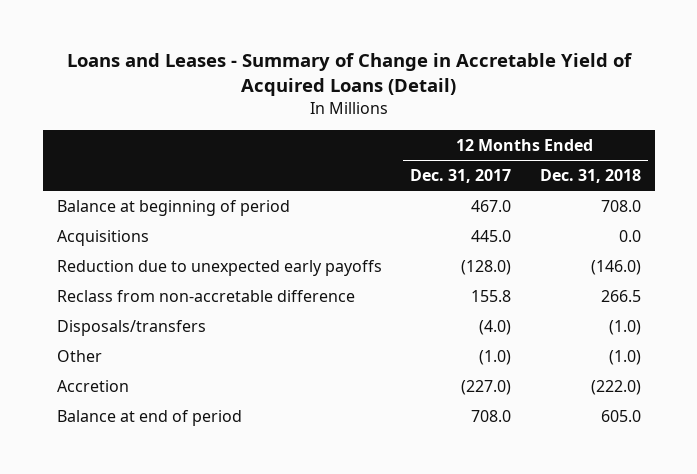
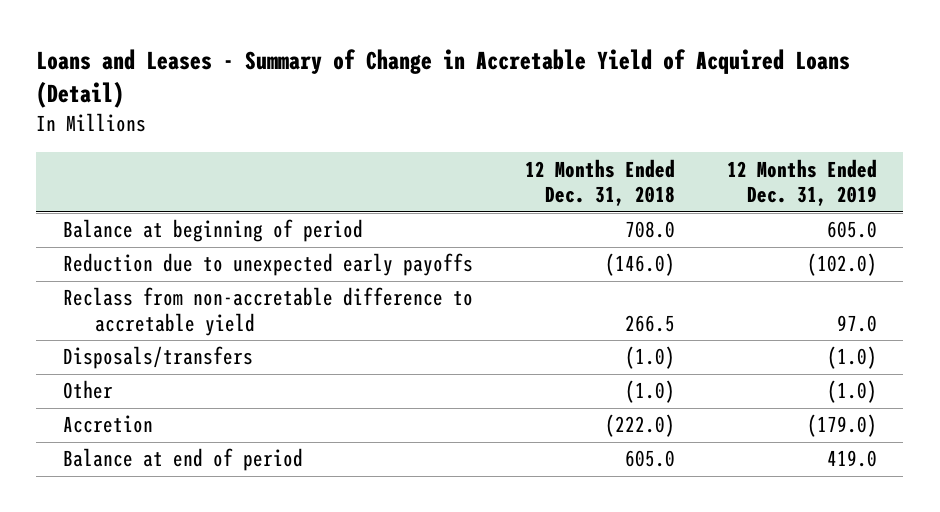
[410,169,512,184] Dec. 31, 2017 -> none
none -> [727,158,878,206] 12 Months Ended Dec. 31, 2019
[56,229,149,246] Acquisitions -> none
[56,289,355,302] Reclass from non-accretable difference -> [62,287,473,336] Reclass from non-accretable difference to accretable yield

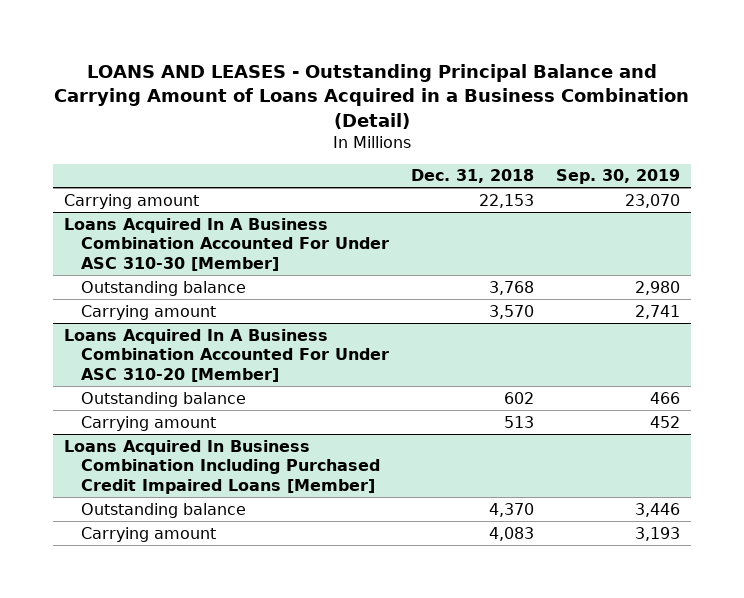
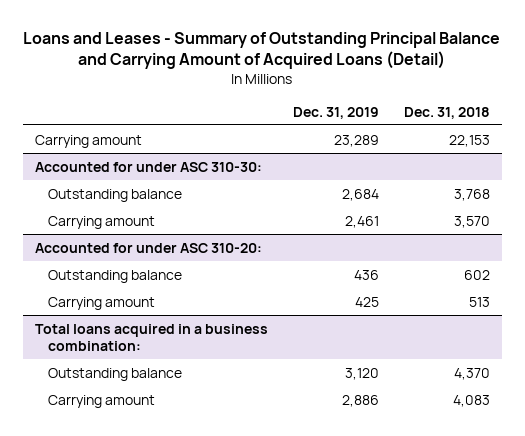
[53,63,689,129] LOANS AND LEASES - Outstanding Principal Balance and Carrying Amount of Loans Acquired in a Business Combination (Detail) -> [23,32,501,70] Loans and Leases - Summary of Outstanding Principal Balance and Carrying Amount of Acquired Loans (Detail)
[555,169,680,185] Sep. 30, 2019 -> none
none -> [292,106,379,119] Dec. 31, 2019
[63,217,390,271] Loans Acquired In A Business Combination Accounted For Under ASC 310-30 [Member] -> [35,161,263,172] Accounted for under ASC 310-30:
[63,328,390,382] Loans Acquired In A Business Combination Accounted For Under ASC 310-20 [Member] -> [35,242,263,253] Accounted for under ASC 310-20:
[63,439,381,494] Loans Acquired In Business Combination Including Purchased Credit Impaired Loans [Member] -> [35,323,269,351] Total loans acquired in a business combination:

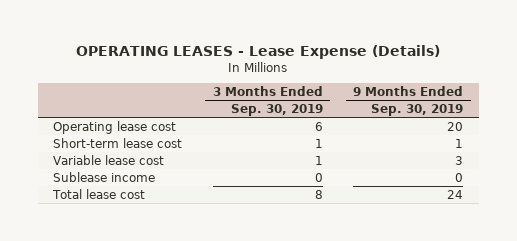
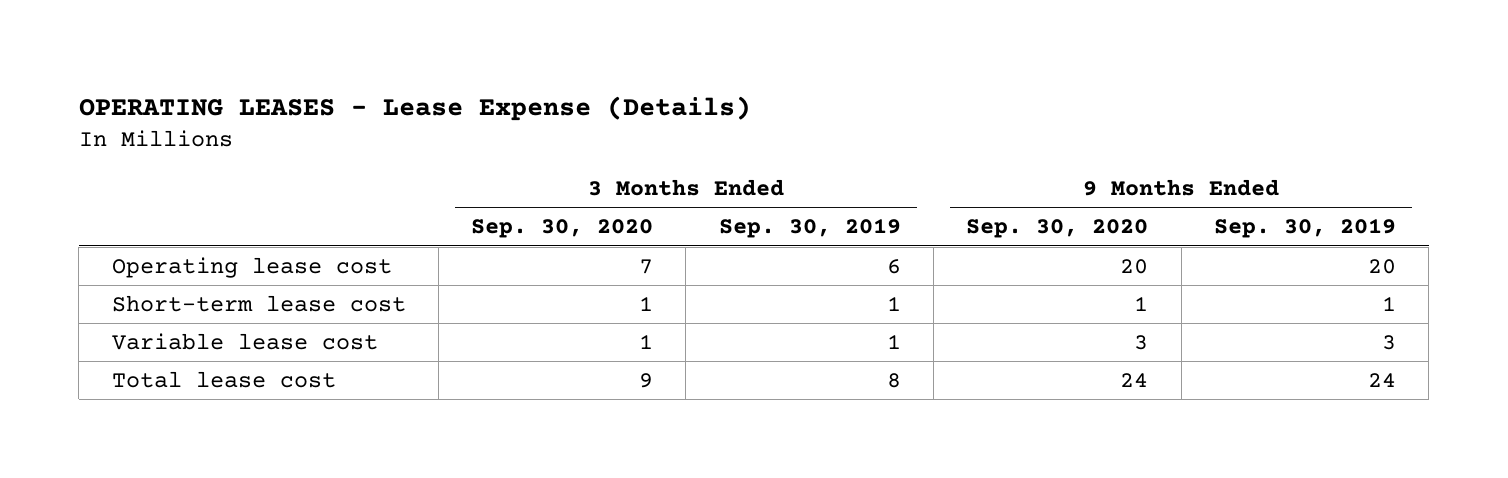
none -> [471,219,654,239] Sep. 30, 2020
none -> [966,219,1149,239] Sep. 30, 2020
[53,171,156,182] Sublease income -> none

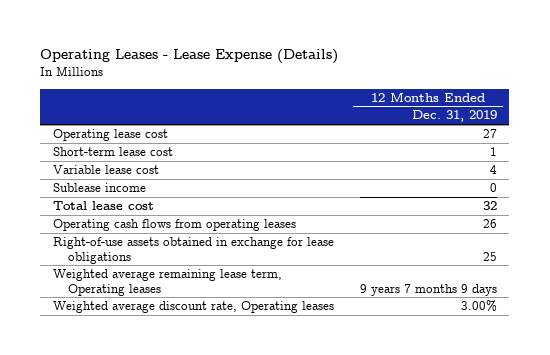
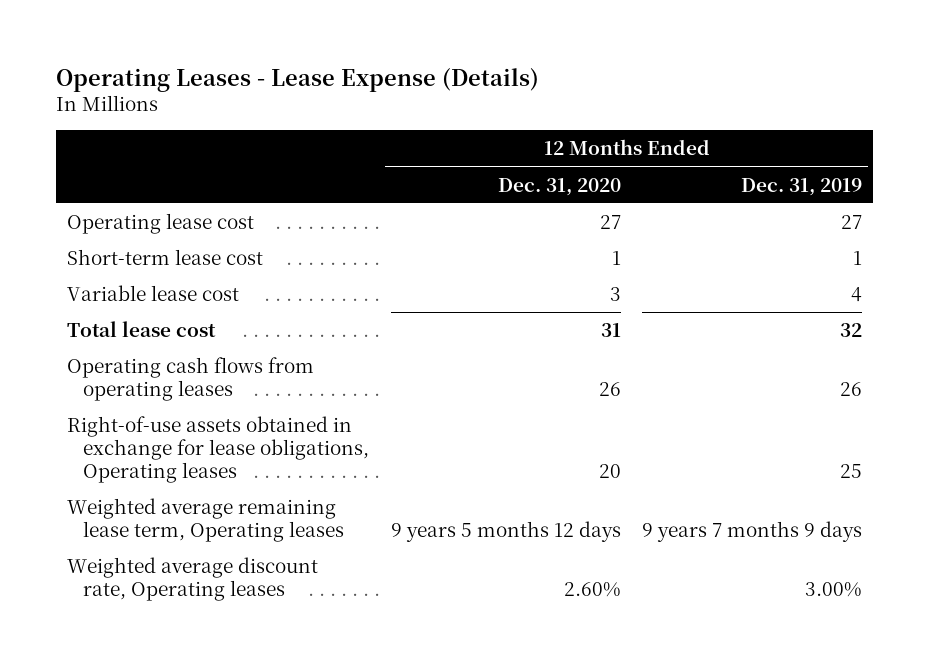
none -> [497,177,621,196] Dec. 31, 2020
[53,183,147,193] Sublease income -> none
[53,237,335,264] Right-of-use assets obtained in exchange for lease obligations -> [66,416,370,484] Right-of-use assets obtained in exchange for lease obligations, Operating leases

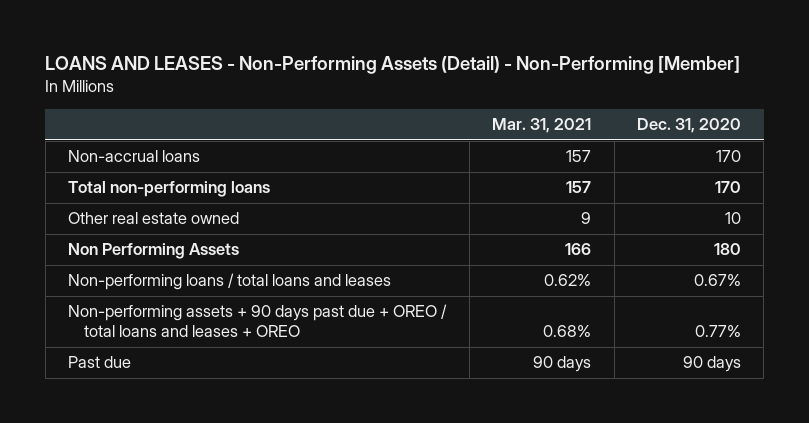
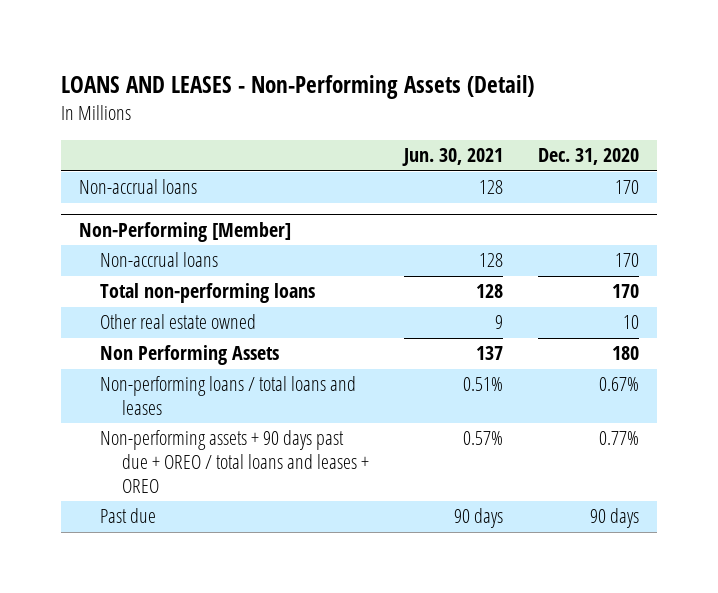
[45,56,741,75] LOANS AND LEASES - Non-Performing Assets (Detail) - Non-Performing [Member] -> [61,74,535,99] LOANS AND LEASES - Non-Performing Assets (Detail)
[492,118,592,134] Mar. 31, 2021 -> none
none -> [401,148,503,167] Jun. 30, 2021
none -> [78,222,291,243] Non-Performing [Member]
none -> [100,252,219,268] Non-accrual loans

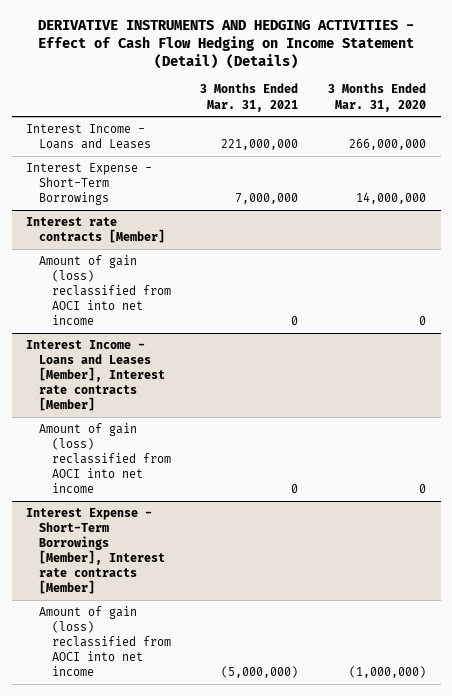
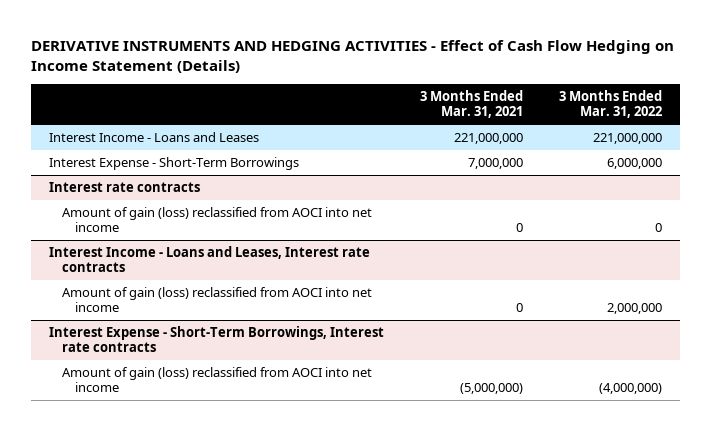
[38,19,415,69] DERIVATIVE INSTRUMENTS AND HEDGING ACTIVITIES - Effect of Cash Flow Hedging on Income Statement (Detail) (Details) -> [30,39,674,74] DERIVATIVE INSTRUMENTS AND HEDGING ACTIVITIES - Effect of Cash Flow Hedging on Income Statement (Details)
[327,83,426,112] 3 Months Ended Mar. 31, 2020 -> none
none -> [559,90,663,119] 3 Months Ended Mar. 31, 2022
[26,217,166,244] Interest rate contracts [Member] -> [48,182,200,193] Interest rate contracts
[26,340,166,412] Interest Income - Loans and Leases [Member], Interest rate contracts [Member] -> [48,246,370,273] Interest Income - Loans and Leases, Interest rate contracts
[26,508,166,595] Interest Expense - Short-Term Borrowings [Member], Interest rate contracts [Member] -> [48,326,384,353] Interest Expense - Short-Term Borrowings, Interest rate contracts

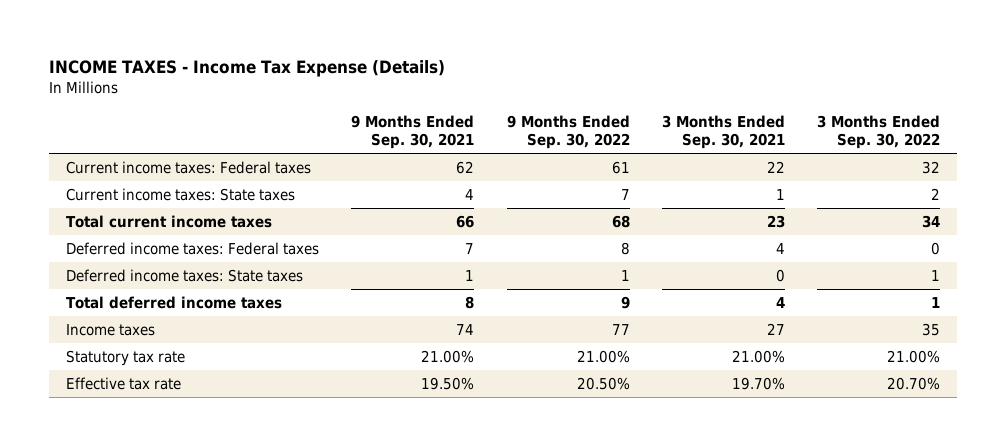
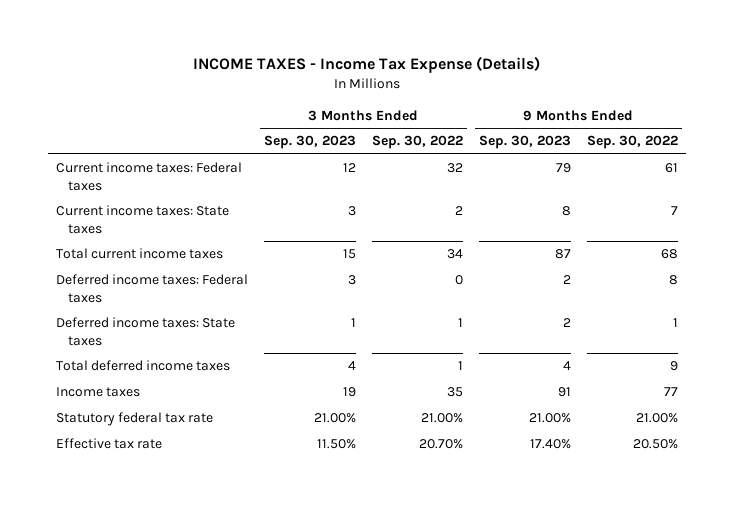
[351,114,475,149] 9 Months Ended Sep. 30, 2021 -> none
[661,114,785,149] 3 Months Ended Sep. 30, 2021 -> none
none -> [263,135,356,150] Sep. 30, 2023
none -> [478,135,571,150] Sep. 30, 2023
[65,350,185,367] Statutory tax rate -> [55,412,213,427] Statutory federal tax rate

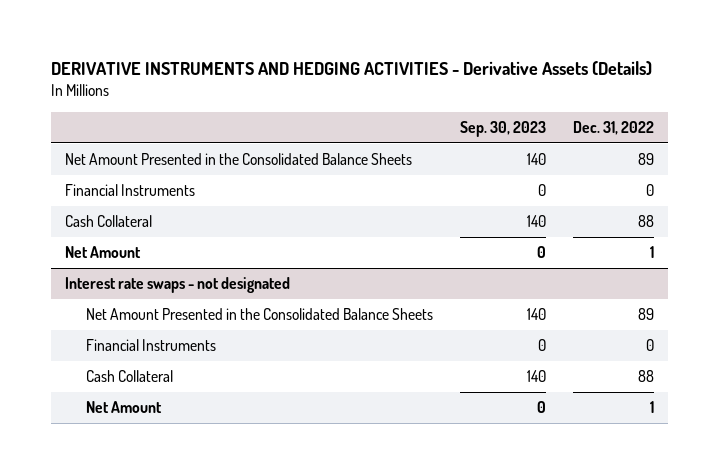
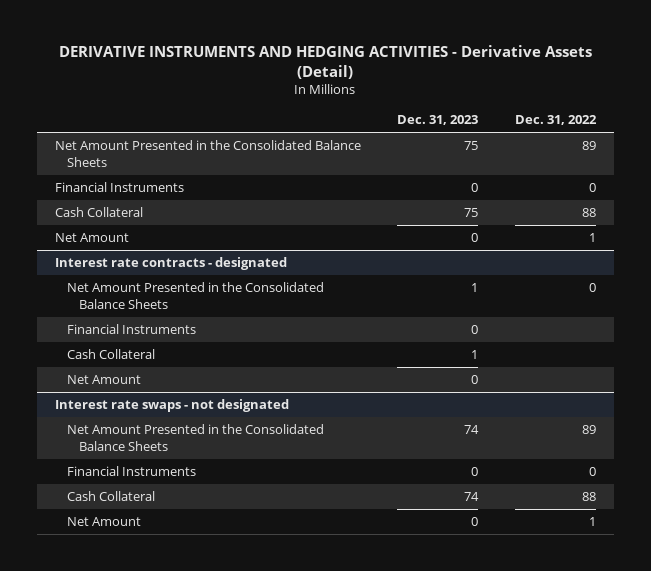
[50,61,652,77] DERIVATIVE INSTRUMENTS AND HEDGING ACTIVITIES - Derivative Assets (Details) -> [59,44,593,79] DERIVATIVE INSTRUMENTS AND HEDGING ACTIVITIES - Derivative Assets (Detail)
[460,121,547,138] Sep. 30, 2023 -> none
none -> [397,115,479,126] Dec. 31, 2023
none -> [55,257,288,271] Interest rate contracts - designated
none -> [67,282,325,309] Net Amount Presented in the Consolidated Balance Sheets
none -> [67,324,197,335] Financial Instruments
none -> [67,349,156,360] Cash Collateral
none -> [67,375,142,385] Net Amount

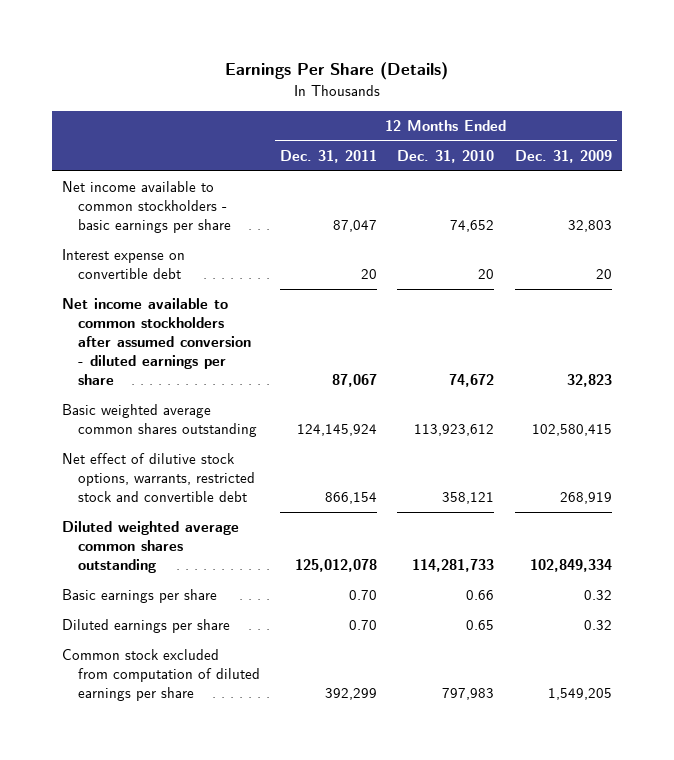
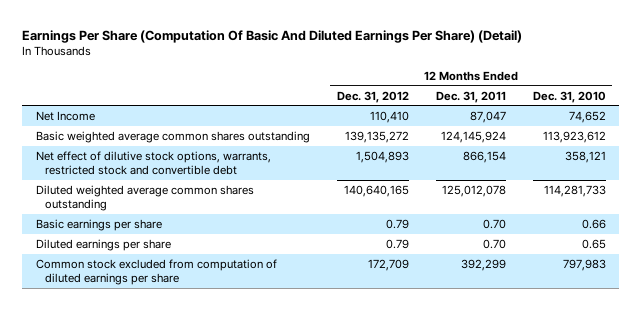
[224,62,448,81] Earnings Per Share (Details) -> [22,29,523,43] Earnings Per Share (Computation Of Basic And Diluted Earnings Per Share) (Detail)
[514,149,612,163] Dec. 31, 2009 -> none
none -> [336,90,409,103] Dec. 31, 2012
[62,249,186,280] Interest expense on convertible debt -> none
[62,298,251,386] Net income available to common stockholders after assumed conversion - diluted earnings per share -> none
[62,181,231,234] Net income available to common stockholders - basic earnings per share -> [35,110,95,121] Net Income

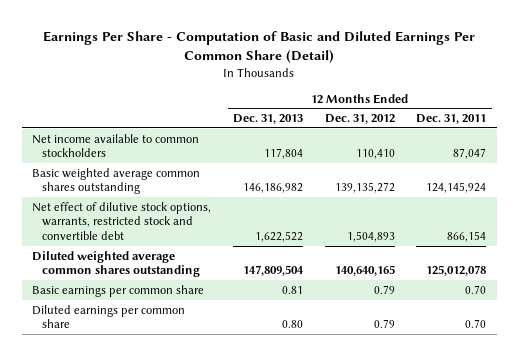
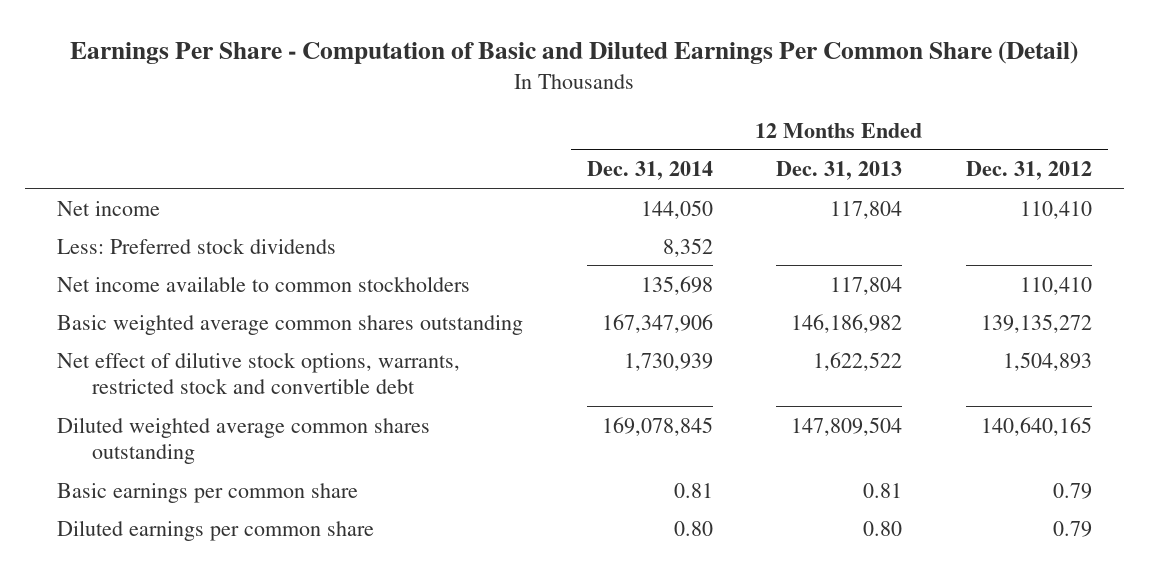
[416,114,487,125] Dec. 31, 2011 -> none
none -> [586,161,713,181] Dec. 31, 2014
none -> [56,200,160,216] Net income
none -> [56,237,336,254] Less: Preferred stock dividends

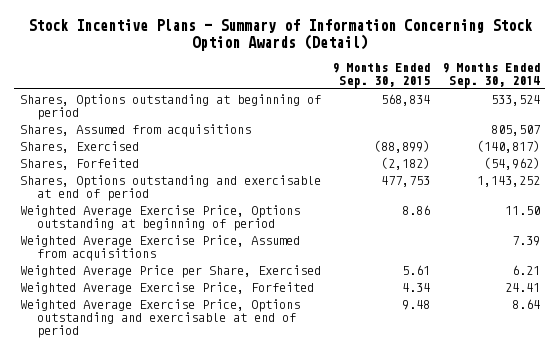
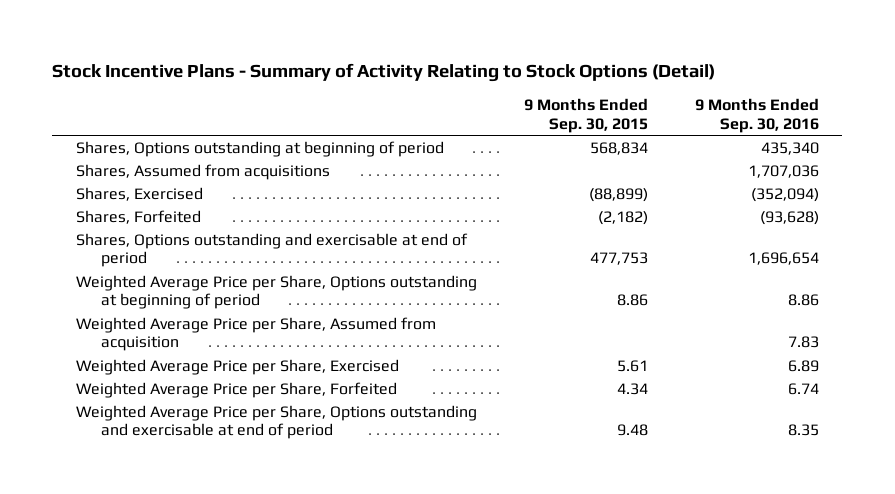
[27,19,533,51] Stock Incentive Plans - Summary of Information Concerning Stock Option Awards (Detail) -> [52,63,716,83] Stock Incentive Plans - Summary of Activity Relating to Stock Options (Detail)
[441,62,540,89] 9 Months Ended Sep. 30, 2014 -> none
none -> [694,98,819,133] 9 Months Ended Sep. 30, 2016
[20,204,301,231] Weighted Average Exercise Price, Options outstanding at beginning of period -> [75,274,477,310] Weighted Average Price per Share, Options outstanding at beginning of period
[20,234,301,261] Weighted Average Exercise Price, Assumed from acquisitions -> [75,316,436,352] Weighted Average Price per Share, Assumed from acquisition
[20,281,315,294] Weighted Average Exercise Price, Forfeited -> [75,381,397,398] Weighted Average Price per Share, Forfeited
[20,298,301,339] Weighted Average Exercise Price, Options outstanding and exercisable at end of period -> [75,404,477,440] Weighted Average Price per Share, Options outstanding and exercisable at end of period

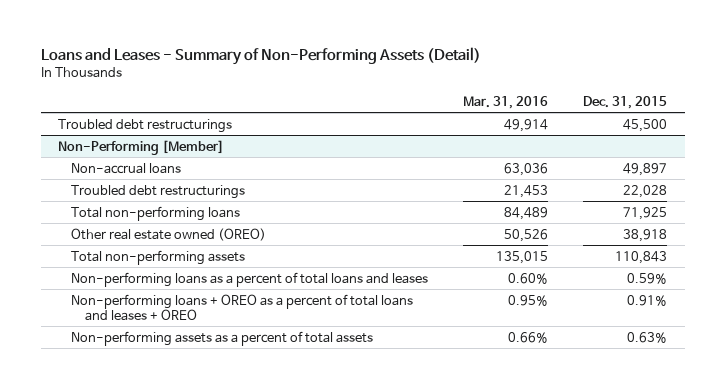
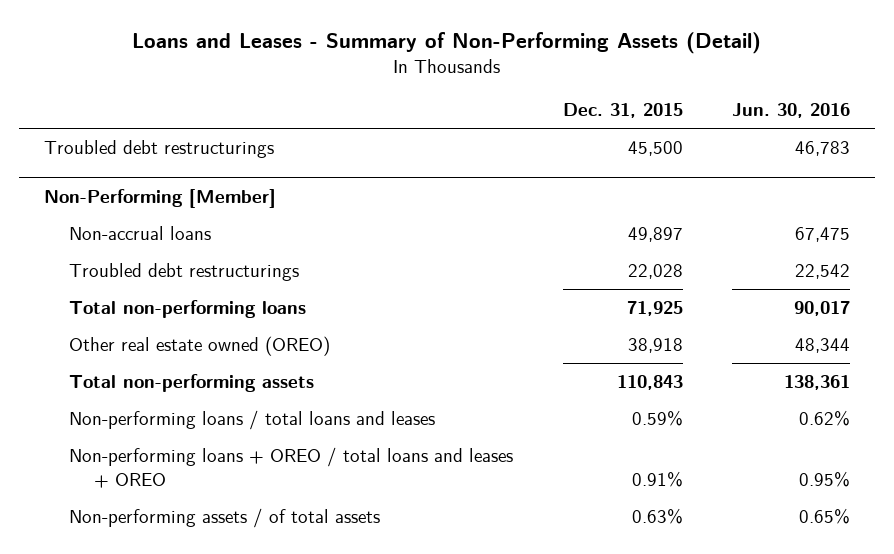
[463,95,549,109] Mar. 31, 2016 -> none
none -> [732,103,851,119] Jun. 30, 2016
[71,271,429,287] Non-performing loans as a percent of total loans and leases -> [68,410,435,431] Non-performing loans / total loans and leases
[71,293,414,321] Non-performing loans + OREO as a percent of total loans and leases + OREO -> [68,447,513,488] Non-performing loans + OREO / total loans and leases + OREO
[71,330,374,346] Non-performing assets as a percent of total assets -> [68,508,380,529] Non-performing assets / of total assets

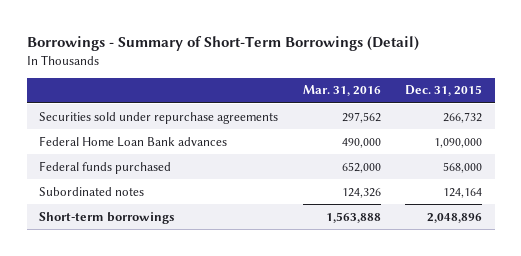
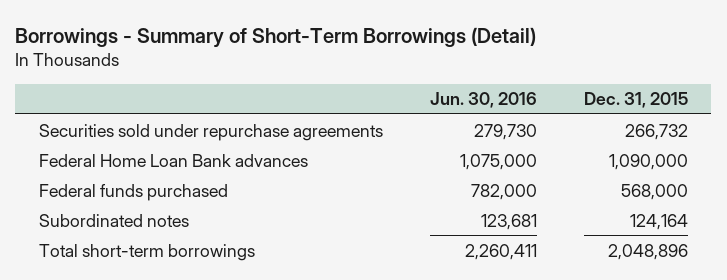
[302,85,381,97] Mar. 31, 2016 -> none
none -> [429,92,537,109] Jun. 30, 2016
[38,211,174,224] Short-term borrowings -> [38,243,255,261] Total short-term borrowings

